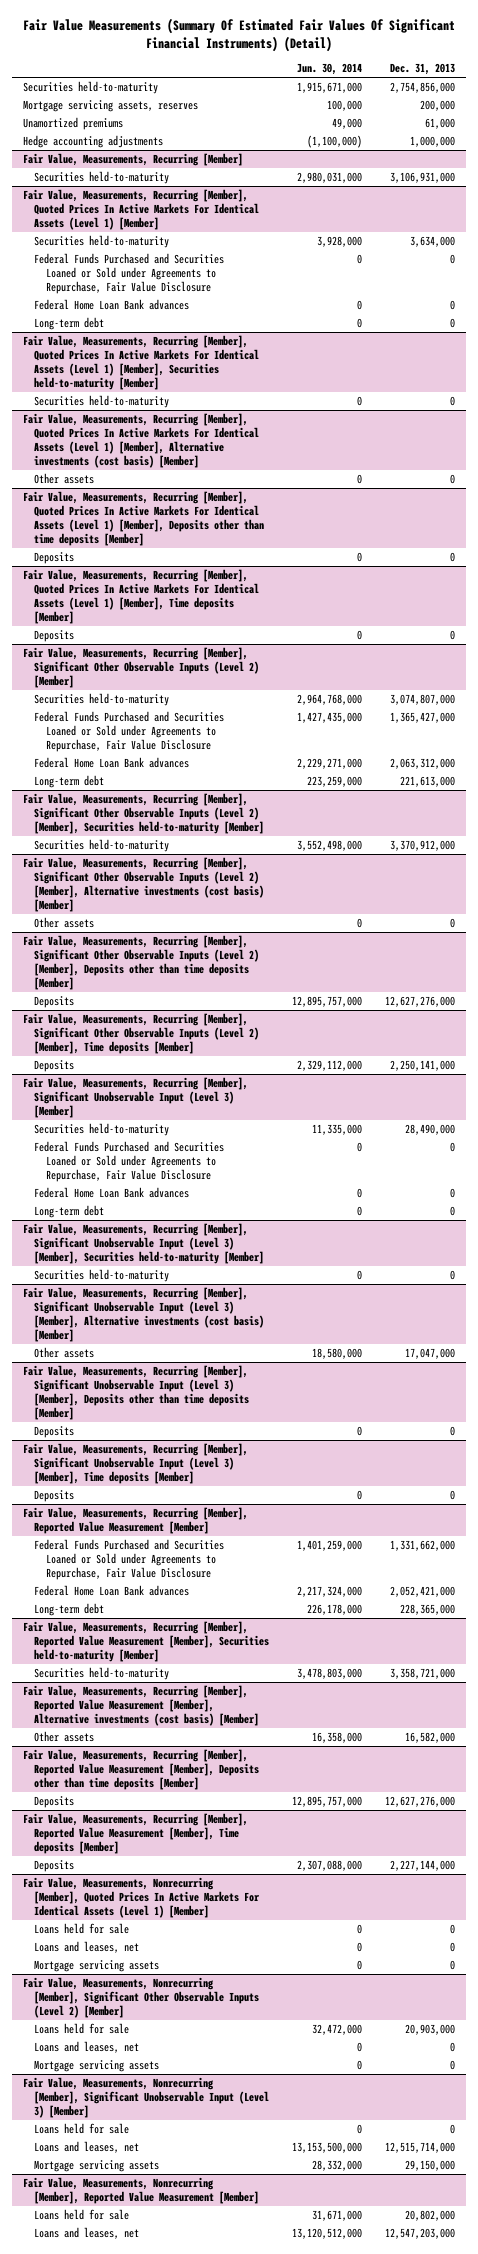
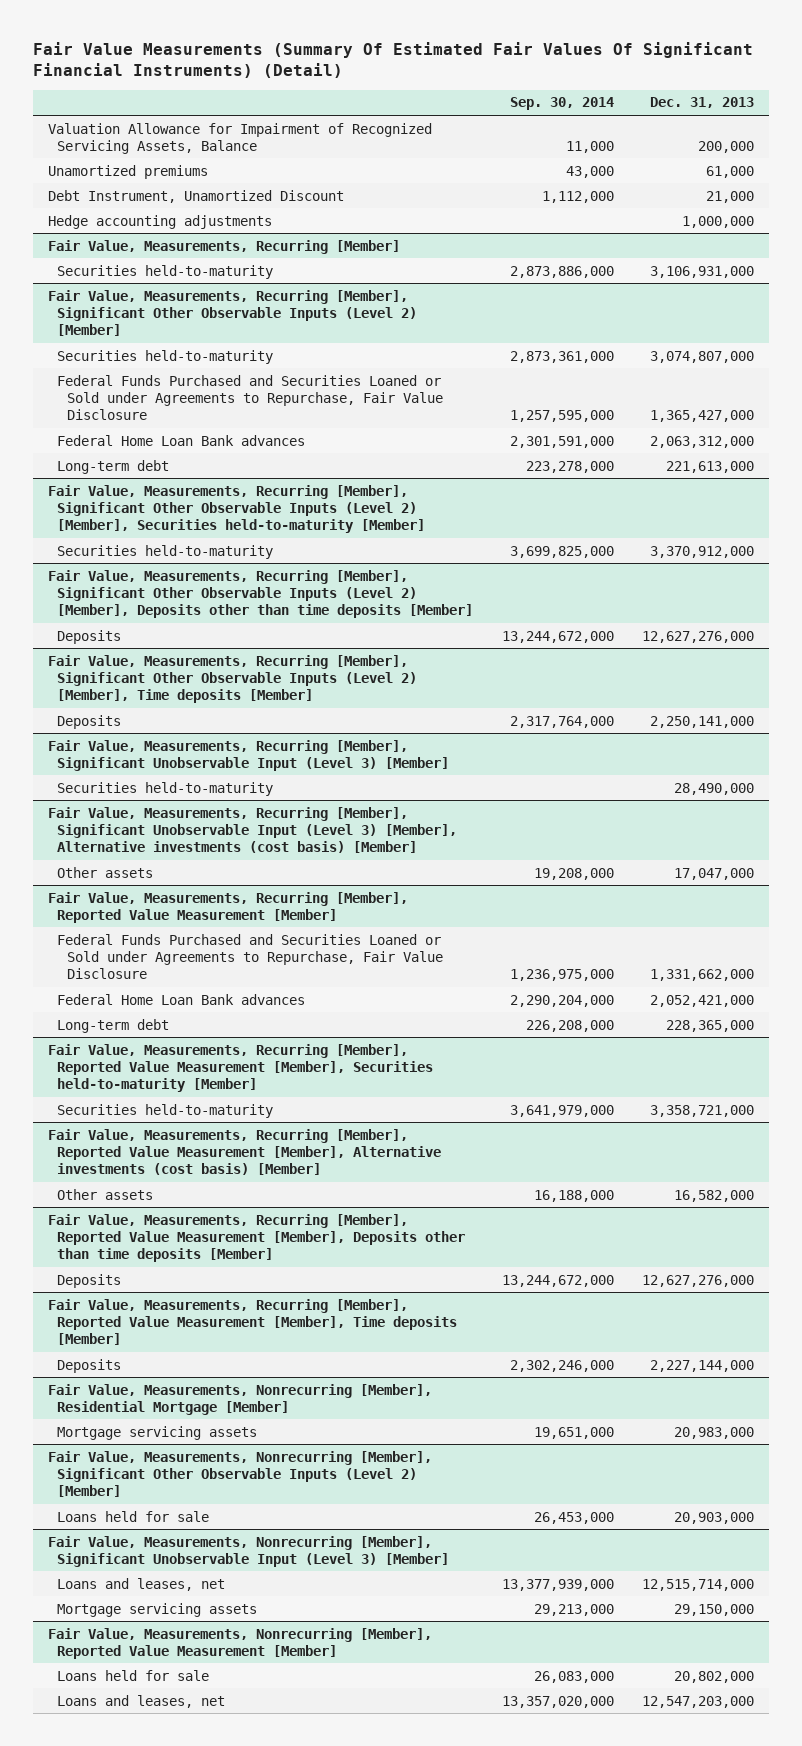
[297,63,363,76] Jun. 30, 2014 -> none
none -> [509,97,614,111] Sep. 30, 2014
[22,81,158,95] Securities held-to-maturity -> none
[22,100,198,113] Mortgage servicing assets, reserves -> none
none -> [47,122,432,154] Valuation Allowance for Impairment of Recognized Servicing Assets, Balance
none -> [47,189,344,203] Debt Instrument, Unamortized Discount
[22,189,260,231] Fair Value, Measurements, Recurring [Member], Quoted Prices In Active Markets For Identical Assets (Level 1) [Member] -> none
[34,235,170,249] Securities held-to-maturity -> none
[34,253,225,295] Federal Funds Purchased and Securities Loaned or Sold under Agreements to Repurchase, Fair Value Disclosure -> none
[34,299,190,311] Federal Home Loan Bank advances -> none
[34,317,105,331] Long-term debt -> none
[22,335,260,391] Fair Value, Measurements, Recurring [Member], Quoted Prices In Active Markets For Identical Assets (Level 1) [Member], Securities held-to-maturity [Member] -> none
[34,395,170,409] Securities held-to-maturity -> none
[22,413,260,469] Fair Value, Measurements, Recurring [Member], Quoted Prices In Active Markets For Identical Assets (Level 1) [Member], Alternative investments (cost basis) [Member] -> none
[34,473,95,485] Other assets -> none
[22,491,265,547] Fair Value, Measurements, Recurring [Member], Quoted Prices In Active Markets For Identical Assets (Level 1) [Member], Deposits other than time deposits [Member] -> none
[34,552,75,565] Deposits -> none
[22,569,260,625] Fair Value, Measurements, Recurring [Member], Quoted Prices In Active Markets For Identical Assets (Level 1) [Member], Time deposits [Member] -> none
[34,630,75,643] Deposits -> none
[22,857,265,913] Fair Value, Measurements, Recurring [Member], Significant Other Observable Inputs (Level 2) [Member], Alternative investments (cost basis) [Member] -> none
[34,917,95,929] Other assets -> none
[34,1141,225,1183] Federal Funds Purchased and Securities Loaned or Sold under Agreements to Repurchase, Fair Value Disclosure -> none
[34,1187,190,1199] Federal Home Loan Bank advances -> none
[34,1205,105,1219] Long-term debt -> none
[22,1223,265,1265] Fair Value, Measurements, Recurring [Member], Significant Unobservable Input (Level 3) [Member], Securities held-to-maturity [Member] -> none
[34,1269,170,1283] Securities held-to-maturity -> none
[22,1365,250,1421] Fair Value, Measurements, Recurring [Member], Significant Unobservable Input (Level 3) [Member], Deposits other than time deposits [Member] -> none
[34,1426,75,1439] Deposits -> none
[22,1443,248,1485] Fair Value, Measurements, Recurring [Member], Significant Unobservable Input (Level 3) [Member], Time deposits [Member] -> none
[34,1490,75,1503] Deposits -> none
[22,1877,261,1919] Fair Value, Measurements, Nonrecurring [Member], Quoted Prices In Active Markets For Identical Assets (Level 1) [Member] -> none
[34,1923,130,1935] Loans held for sale -> none
[34,1941,140,1954] Loans and leases, net -> none
none -> [47,1383,432,1415] Fair Value, Measurements, Nonrecurring [Member], Residential Mortgage [Member]
[449,1960,455,1971] 0 -> [674,1426,755,1439] 20,983,000
[34,2041,140,2054] Loans and leases, net -> none
[34,2060,160,2073] Mortgage servicing assets -> none
[34,2123,130,2135] Loans held for sale -> none

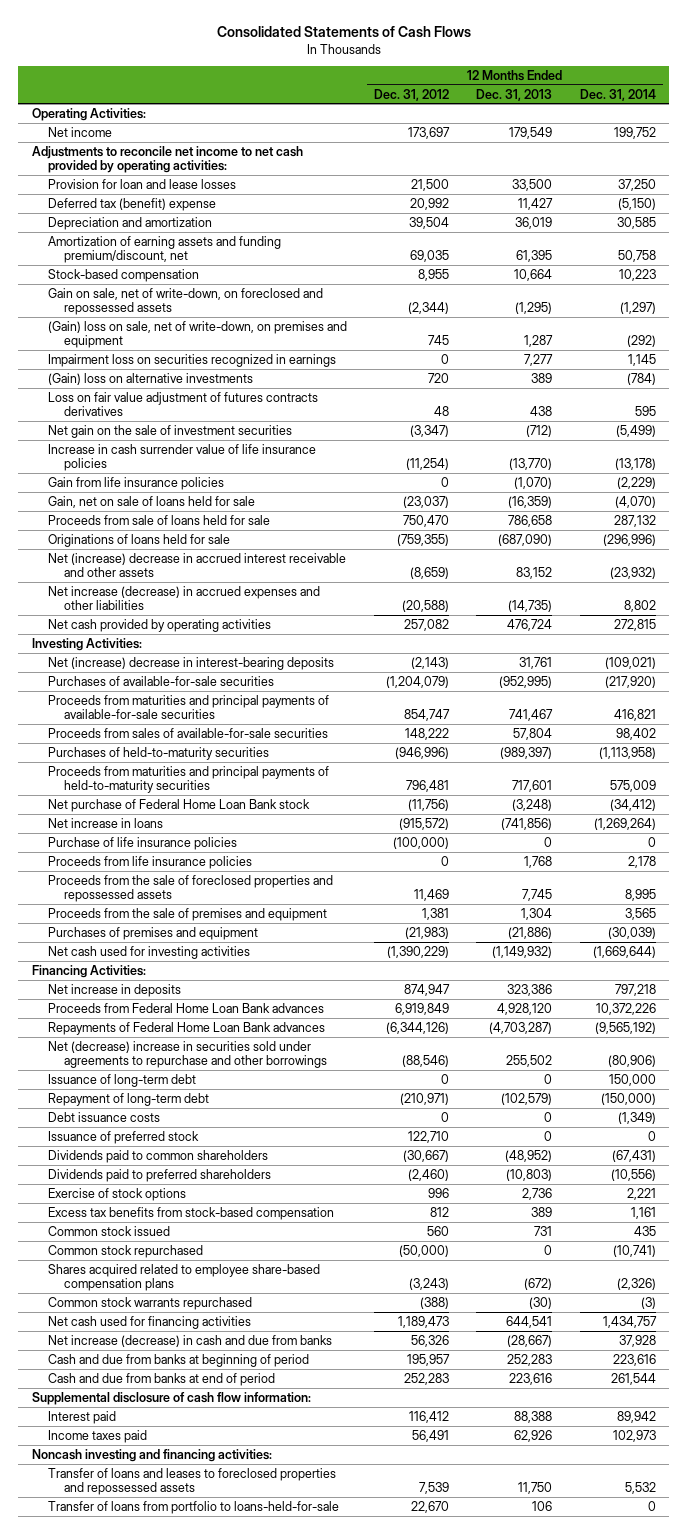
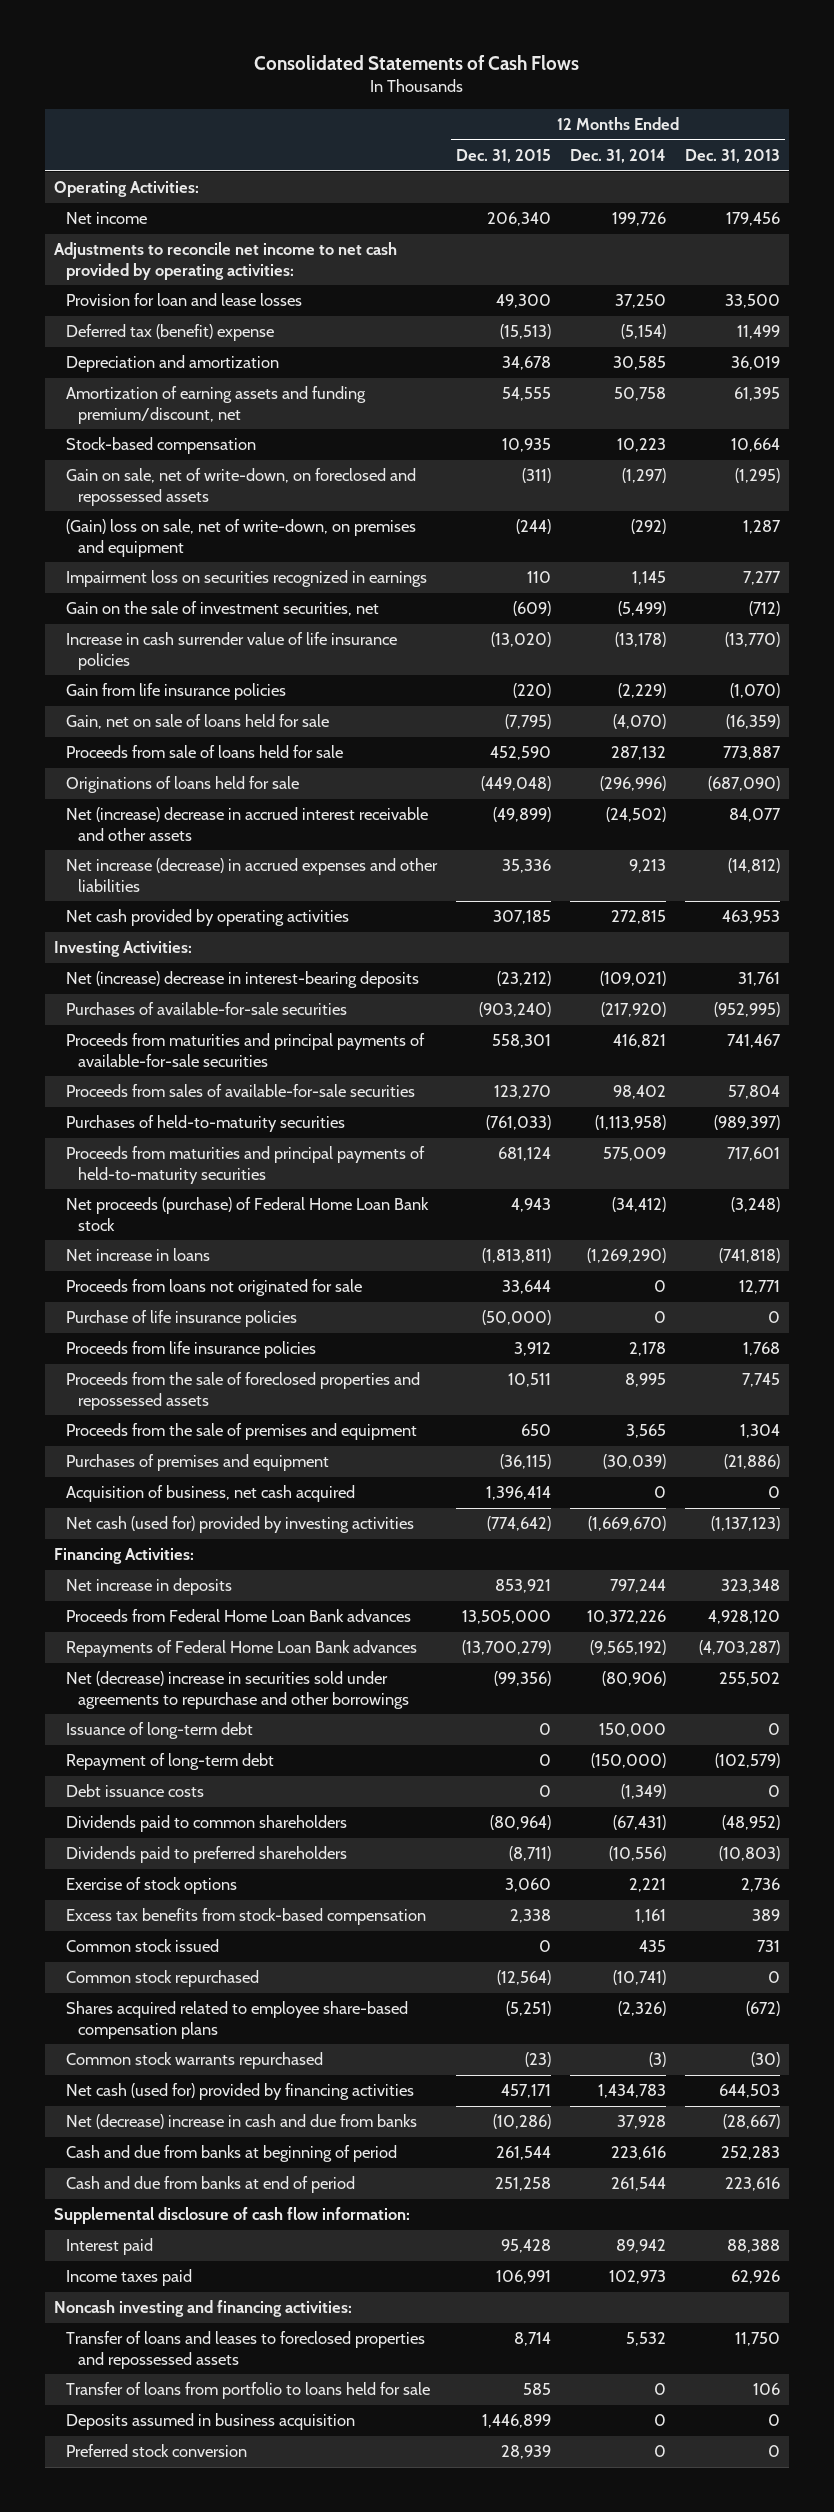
[374,88,450,101] Dec. 31, 2012 -> none
none -> [455,148,551,163] Dec. 31, 2015
[509,126,553,139] 179,549 -> [725,212,780,227] 179,456
[613,126,656,139] 199,752 -> [611,212,666,227] 199,726
[518,197,554,210] 11,427 -> [736,325,780,340] 11,499
[617,197,656,210] (5,150) -> [620,324,666,340] (5,154)
[47,372,253,385] (Gain) loss on alternative investments -> none
[47,391,318,417] Loss on fair value adjustment of futures contracts derivatives -> none
[47,424,292,438] Net gain on the sale of investment securities -> [65,601,379,617] Gain on the sale of investment securities, net
[508,514,553,527] 786,658 -> [722,746,781,761] 773,887
[516,567,553,580] 83,152 -> [728,808,781,823] 84,077
[609,567,656,580] (23,932) -> [605,807,666,823] (24,502)
[508,600,553,613] (14,735) -> [727,858,780,874] (14,812)
[623,600,656,613] 8,802 -> [628,859,666,874] 9,213
[507,618,553,631] 476,724 -> [721,910,780,925] 463,953
[47,798,310,812] Net purchase of Federal Home Loan Bank stock -> [65,1197,429,1231] Net proceeds (purchase) of Federal Home Loan Bank stock
[501,817,553,830] (741,856) -> [718,1248,780,1264] (741,818)
[593,817,656,830] (1,269,264) -> [586,1248,666,1264] (1,269,290)
none -> [65,1279,362,1297] Proceeds from loans not originated for sale
none -> [65,1485,355,1503] Acquisition of business, net cash acquired
[47,945,250,959] Net cash used for investing activities -> [65,1516,414,1534] Net cash (used for) provided by investing activities
[492,945,553,958] (1,149,932) -> [710,1516,780,1532] (1,137,123)
[592,945,656,958] (1,669,644) -> [587,1516,666,1532] (1,669,670)
[507,983,553,996] 323,386 -> [720,1579,780,1594] 323,348
[614,983,656,996] 797,218 -> [609,1579,666,1594] 797,244
[47,1130,199,1144] Issuance of preferred stock -> none
[47,1315,251,1329] Net cash used for financing activities -> [65,2083,414,2101] Net cash (used for) provided by financing activities
[506,1315,553,1328] 644,541 -> [718,2084,780,2099] 644,503
[602,1315,657,1328] 1,434,757 -> [597,2084,666,2099] 1,434,783
[47,1334,332,1347] Net increase (decrease) in cash and due from banks -> [65,2114,417,2130] Net (decrease) increase in cash and due from banks
[47,1500,339,1514] Transfer of loans from portfolio to loans-held-for-sale -> [65,2382,430,2400] Transfer of loans from portfolio to loans held for sale
none -> [65,2413,355,2431] Deposits assumed in business acquisition
none -> [65,2444,247,2458] Preferred stock conversion

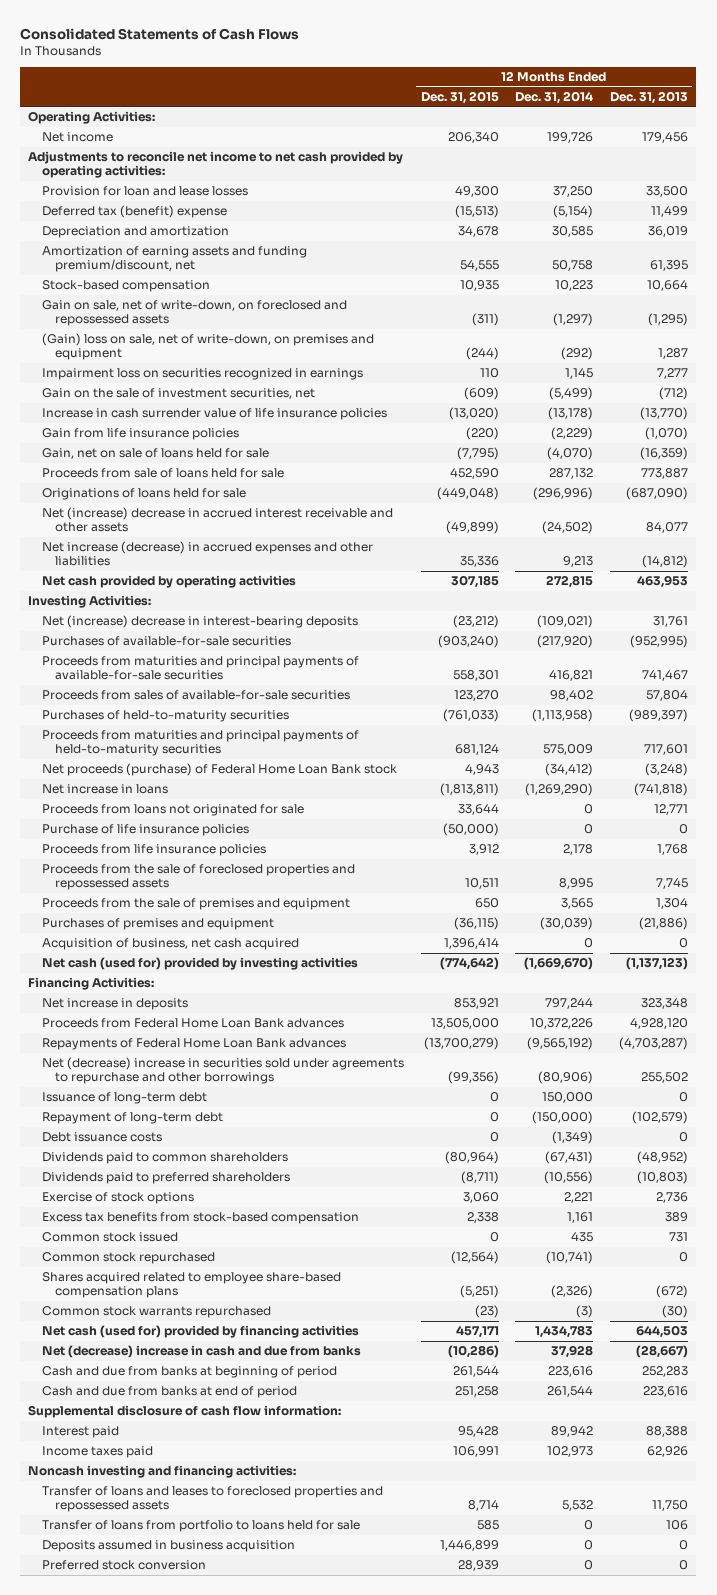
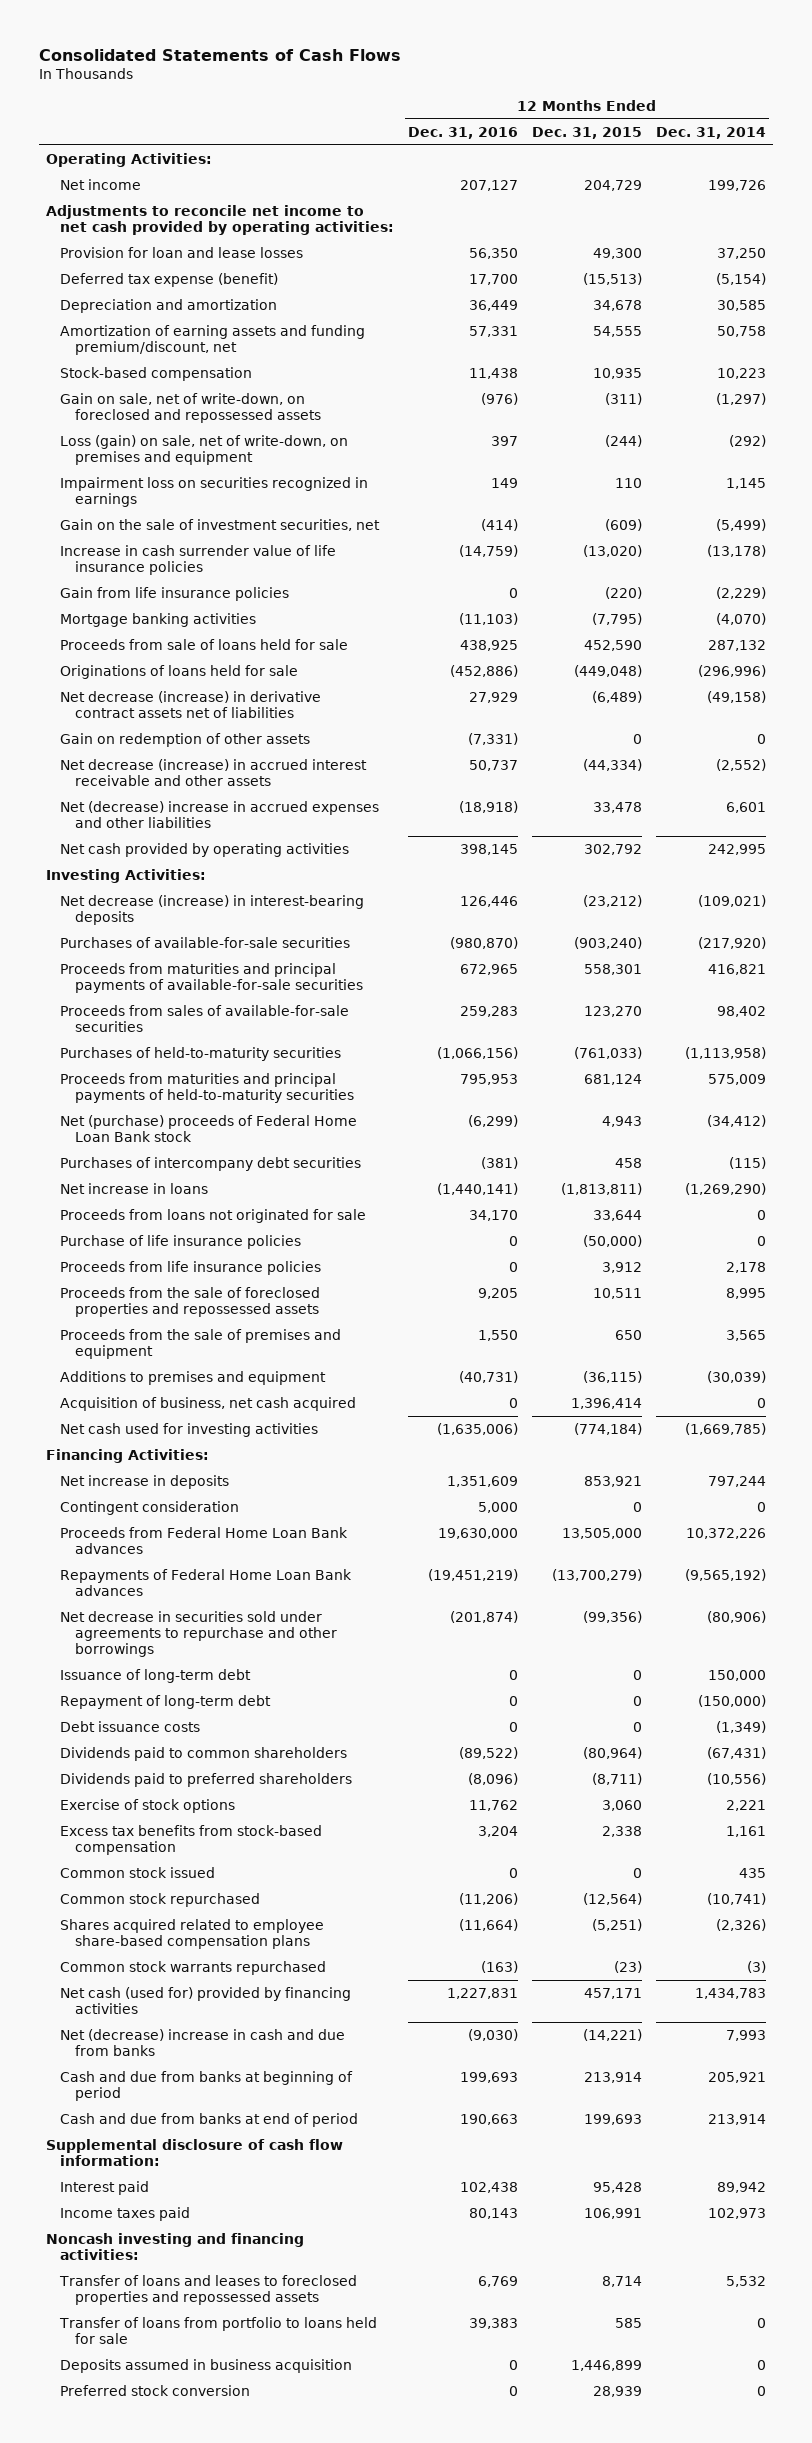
[610,90,689,104] Dec. 31, 2013 -> none
none -> [408,126,519,139] Dec. 31, 2016
[447,132,499,144] 206,340 -> [583,179,642,191] 204,729
[41,205,227,219] Deferred tax (benefit) expense -> [60,272,279,287] Deferred tax expense (benefit)
[41,333,374,361] (Gain) loss on sale, net of write-down, on premises and equipment -> [60,434,349,465] Loss (gain) on sale, net of write-down, on premises and equipment
[41,448,269,460] Gain, net on sale of loans held for sale -> [60,612,257,627] Mortgage banking activities
none -> [60,690,322,718] Net decrease (increase) in derivative contract assets net of liabilities
none -> [60,732,311,747] Gain on redemption of other assets
[41,507,393,533] Net (increase) decrease in accrued interest receivable and other assets -> [60,758,368,786] Net decrease (increase) in accrued interest receivable and other assets
[445,521,499,535] (49,899) -> [582,758,642,771] (44,334)
[542,521,594,535] (24,502) -> [715,758,766,771] (2,552)
[41,541,373,567] Net increase (decrease) in accrued expenses and other liabilities -> [60,800,380,828] Net (decrease) increase in accrued expenses and other liabilities
[459,556,499,568] 35,336 -> [592,801,642,813] 33,478
[563,556,594,568] 9,213 -> [725,801,766,813] 6,601
[450,575,499,589] 307,185 -> [583,843,642,855] 302,792
[546,575,594,589] 272,815 -> [707,843,766,855] 242,995
[41,615,358,629] Net (increase) decrease in interest-bearing deposits -> [60,894,365,925] Net decrease (increase) in interest-bearing deposits
[41,763,397,777] Net proceeds (purchase) of Federal Home Loan Bank stock -> [60,1114,358,1142] Net (purchase) proceeds of Federal Home Loan Bank stock
none -> [60,1156,362,1171] Purchases of intercompany debt securities
[41,918,274,931] Purchases of premises and equipment -> [60,1370,327,1385] Additions to premises and equipment
[41,957,358,971] Net cash (used for) provided by investing activities -> [60,1422,319,1437] Net cash used for investing activities
[439,957,499,971] (774,642) -> [573,1422,642,1435] (774,184)
[524,957,594,971] (1,669,670) -> [684,1422,766,1435] (1,669,785)
none -> [60,1500,240,1515] Contingent consideration
[41,1057,404,1085] Net (decrease) increase in securities sold under agreements to repurchase and other borrowings -> [60,1610,337,1657] Net decrease in securities sold under agreements to repurchase and other borrowings
[447,1345,499,1359] (10,286) -> [582,2028,642,2041] (14,221)
[551,1345,594,1359] 37,928 -> [725,2029,766,2041] 7,993
[452,1366,499,1378] 261,544 -> [583,2071,642,2083] 213,914
[548,1366,594,1378] 223,616 -> [707,2071,766,2083] 205,921
[454,1386,499,1398] 251,258 -> [583,2113,642,2125] 199,693
[547,1386,594,1398] 261,544 -> [707,2113,766,2125] 213,914

